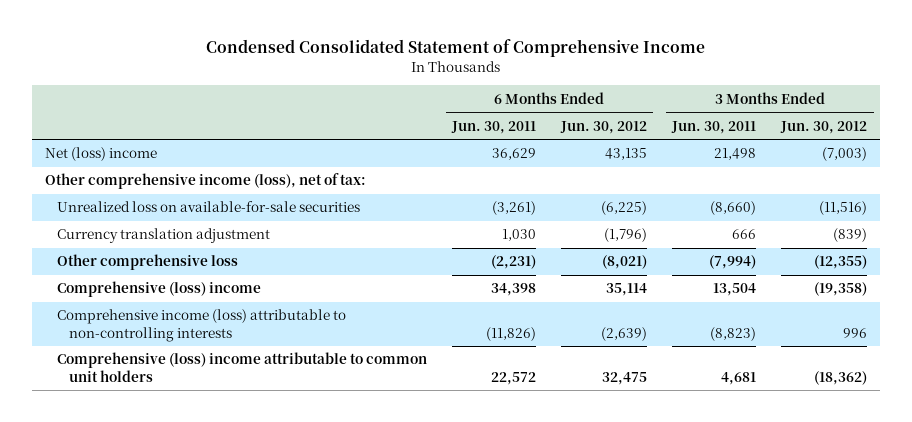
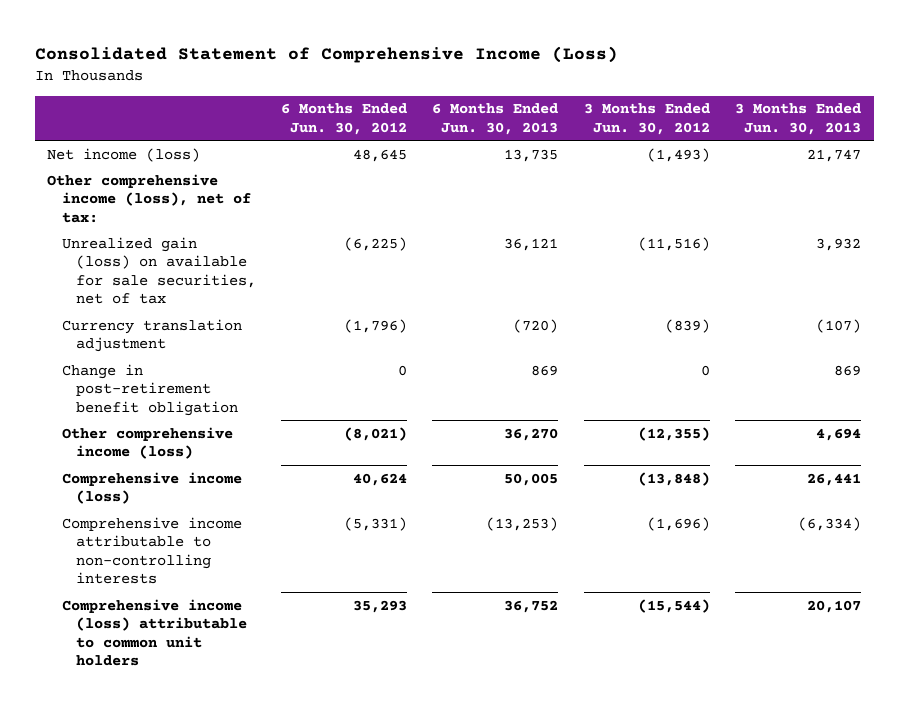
[206,39,706,58] Condensed Consolidated Statement of Comprehensive Income -> [34,45,618,63] Consolidated Statement of Comprehensive Income (Loss)
[450,120,536,134] Jun. 30, 2011 -> none
[671,120,757,134] Jun. 30, 2011 -> none
none -> [432,103,559,135] 6 Months Ended Jun. 30, 2013
none -> [735,103,862,135] 3 Months Ended Jun. 30, 2013
[44,147,157,162] Net (loss) income -> [47,147,201,162] Net income (loss)
[605,148,648,161] 43,135 -> [353,148,408,162] 48,645
[822,147,868,162] (7,003) -> [646,147,710,162] (1,493)
[56,201,360,213] Unrealized loss on available-for-sale securities -> [61,236,256,305] Unrealized gain (loss) on available for sale securities, net of tax
none -> [61,363,238,416] Change in post-retirement benefit obligation
[56,254,238,271] Other comprehensive loss -> [61,426,233,460] Other comprehensive income (loss)
[56,281,261,298] Comprehensive (loss) income -> [61,471,242,505] Comprehensive income (loss)
[606,283,648,297] 35,114 -> [353,472,408,486] 40,624
[814,282,868,297] (19,358) -> [637,471,710,486] (13,848)
[56,309,346,342] Comprehensive income (loss) attributable to non-controlling interests -> [61,516,242,585] Comprehensive income attributable to non-controlling interests
[601,326,648,341] (2,639) -> [344,516,408,531] (5,331)
[843,327,868,338] 996 -> [646,516,710,531] (1,696)
[56,352,427,382] Comprehensive (loss) income attributable to common unit holders -> [61,598,247,667] Comprehensive income (loss) attributable to common unit holders
[602,371,648,385] 32,475 -> [353,599,408,613] 35,293
[814,370,868,385] (18,362) -> [637,598,710,613] (15,544)

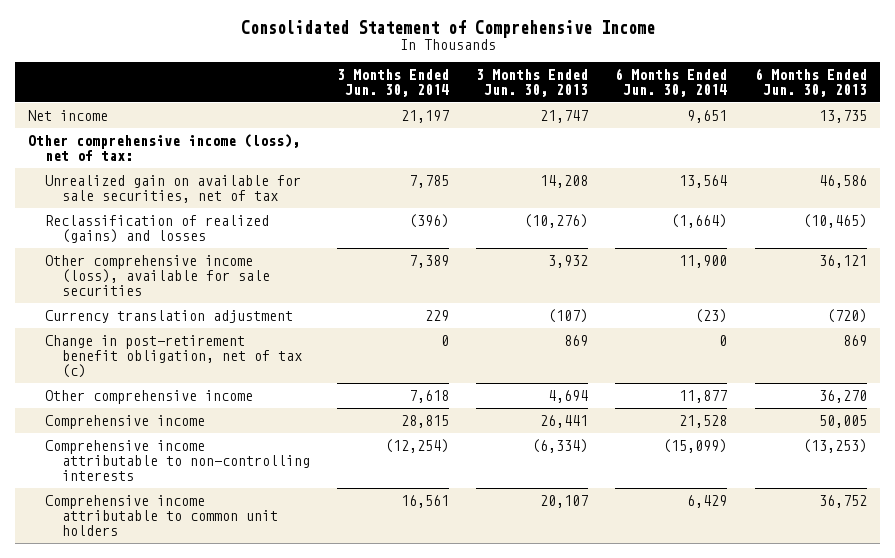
[34,45,618,63] Consolidated Statement of Comprehensive Income (Loss) -> [240,19,655,38] Consolidated Statement of Comprehensive Income
[281,103,408,135] 6 Months Ended Jun. 30, 2012 -> none
[583,103,710,135] 3 Months Ended Jun. 30, 2012 -> none
none -> [336,68,449,97] 3 Months Ended Jun. 30, 2014
none -> [615,67,728,97] 6 Months Ended Jun. 30, 2014
[47,147,201,162] Net income (loss) -> [28,109,109,121] Net income
[61,236,256,305] Unrealized gain (loss) on available for sale securities, net of tax -> [45,174,302,204] Unrealized gain on available for sale securities, net of tax
[504,237,559,251] 36,121 -> [818,174,867,188] 46,586
[816,237,862,251] 3,932 -> [540,174,589,188] 14,208
none -> [45,214,270,244] Reclassification of realized (gains) and losses
none -> [45,254,270,297] Other comprehensive income (loss), available for sale securities
[61,363,238,416] Change in post-retirement benefit obligation -> [45,334,302,379] Change in post-retirement benefit obligation, net of tax (c)
[61,426,233,460] Other comprehensive income (loss) -> [45,389,254,404] Other comprehensive income
[61,471,242,505] Comprehensive income (loss) -> [45,414,206,429] Comprehensive income
[61,598,247,667] Comprehensive income (loss) attributable to common unit holders -> [45,494,278,537] Comprehensive income attributable to common unit holders

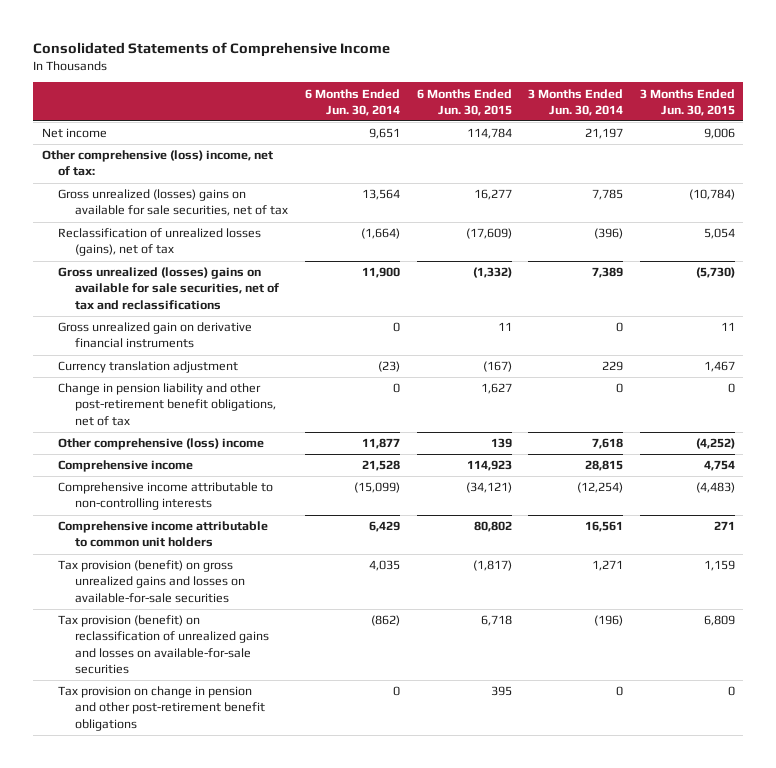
[240,19,655,38] Consolidated Statement of Comprehensive Income -> [33,41,391,57] Consolidated Statements of Comprehensive Income
[476,68,589,97] 3 Months Ended Jun. 30, 2013 -> none
[754,67,867,97] 6 Months Ended Jun. 30, 2013 -> none
none -> [416,88,512,116] 6 Months Ended Jun. 30, 2015
none -> [639,88,735,116] 3 Months Ended Jun. 30, 2015
[28,133,301,162] Other comprehensive income (loss), net of tax: -> [41,150,273,177] Other comprehensive (loss) income, net of tax:
[45,174,302,204] Unrealized gain on available for sale securities, net of tax -> [58,189,289,217] Gross unrealized (losses) gains on available for sale securities, net of tax
[45,214,270,244] Reclassification of realized (gains) and losses -> [58,228,262,257] Reclassification of unrealized losses (gains), net of tax
[45,254,270,297] Other comprehensive income (loss), available for sale securities -> [58,267,280,310] Gross unrealized (losses) gains on available for sale securities, net of tax and reclassifications
none -> [58,322,253,349] Gross unrealized gain on derivative financial instruments
[45,334,302,379] Change in post-retirement benefit obligation, net of tax (c) -> [58,383,277,426] Change in pension liability and other post-retirement benefit obligations, net of tax
[45,389,254,404] Other comprehensive income -> [58,438,265,451] Other comprehensive (loss) income
none -> [58,560,246,603] Tax provision (benefit) on gross unrealized gains and losses on available-for-sale securities
none -> [58,615,270,674] Tax provision (benefit) on reclassification of unrealized gains and losses on available-for-sale securities
none -> [58,686,266,731] Tax provision on change in pension and other post-retirement benefit obligations

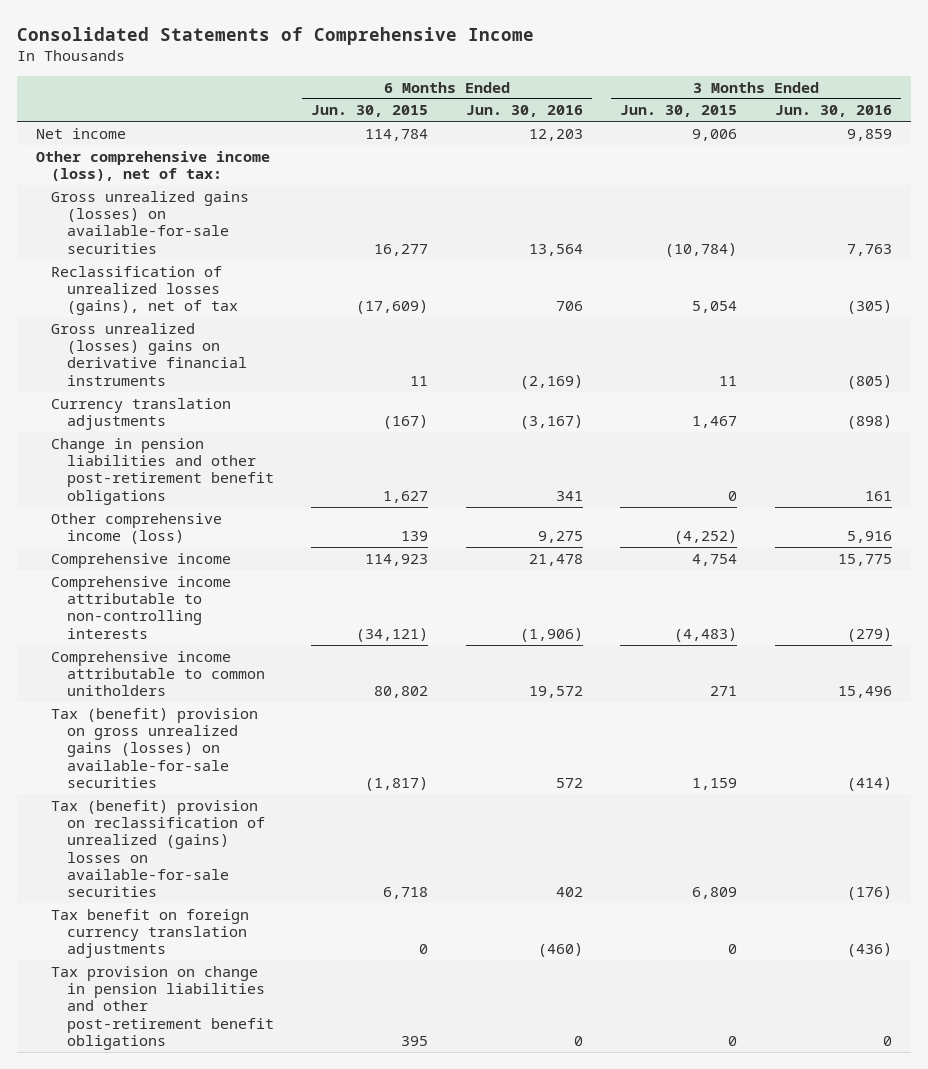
[304,88,400,116] 6 Months Ended Jun. 30, 2014 -> none
[528,88,624,116] 3 Months Ended Jun. 30, 2014 -> none
none -> [465,105,583,118] Jun. 30, 2016
none -> [774,105,892,118] Jun. 30, 2016
[41,150,273,177] Other comprehensive (loss) income, net of tax: -> [36,150,271,182] Other comprehensive income (loss), net of tax:
[58,189,289,217] Gross unrealized (losses) gains on available for sale securities, net of tax -> [51,190,250,254] Gross unrealized gains (losses) on available-for-sale securities
[58,267,280,310] Gross unrealized (losses) gains on available for sale securities, net of tax and reclassifications -> none
[58,322,253,349] Gross unrealized gain on derivative financial instruments -> [51,322,247,386] Gross unrealized (losses) gains on derivative financial instruments
[58,361,239,374] Currency translation adjustment -> [51,397,232,431] Currency translation adjustments
[58,383,277,426] Change in pension liability and other post-retirement benefit obligations, net of tax -> [51,437,274,505] Change in pension liabilities and other post-retirement benefit obligations
[58,438,265,451] Other comprehensive (loss) income -> [51,512,223,545] Other comprehensive income (loss)
[58,521,269,548] Comprehensive income attributable to common unit holders -> [51,650,265,697] Comprehensive income attributable to common unitholders
[58,560,246,603] Tax provision (benefit) on gross unrealized gains and losses on available-for-sale securities -> [51,707,259,789] Tax (benefit) provision on gross unrealized gains (losses) on available-for-sale securities
[58,615,270,674] Tax provision (benefit) on reclassification of unrealized gains and losses on available-for-sale securities -> [51,799,265,898] Tax (benefit) provision on reclassification of unrealized (gains) losses on available-for-sale securities
none -> [51,908,250,959] Tax benefit on foreign currency translation adjustments
[58,686,266,731] Tax provision on change in pension and other post-retirement benefit obligations -> [51,965,274,1051] Tax provision on change in pension liabilities and other post-retirement benefit obligations

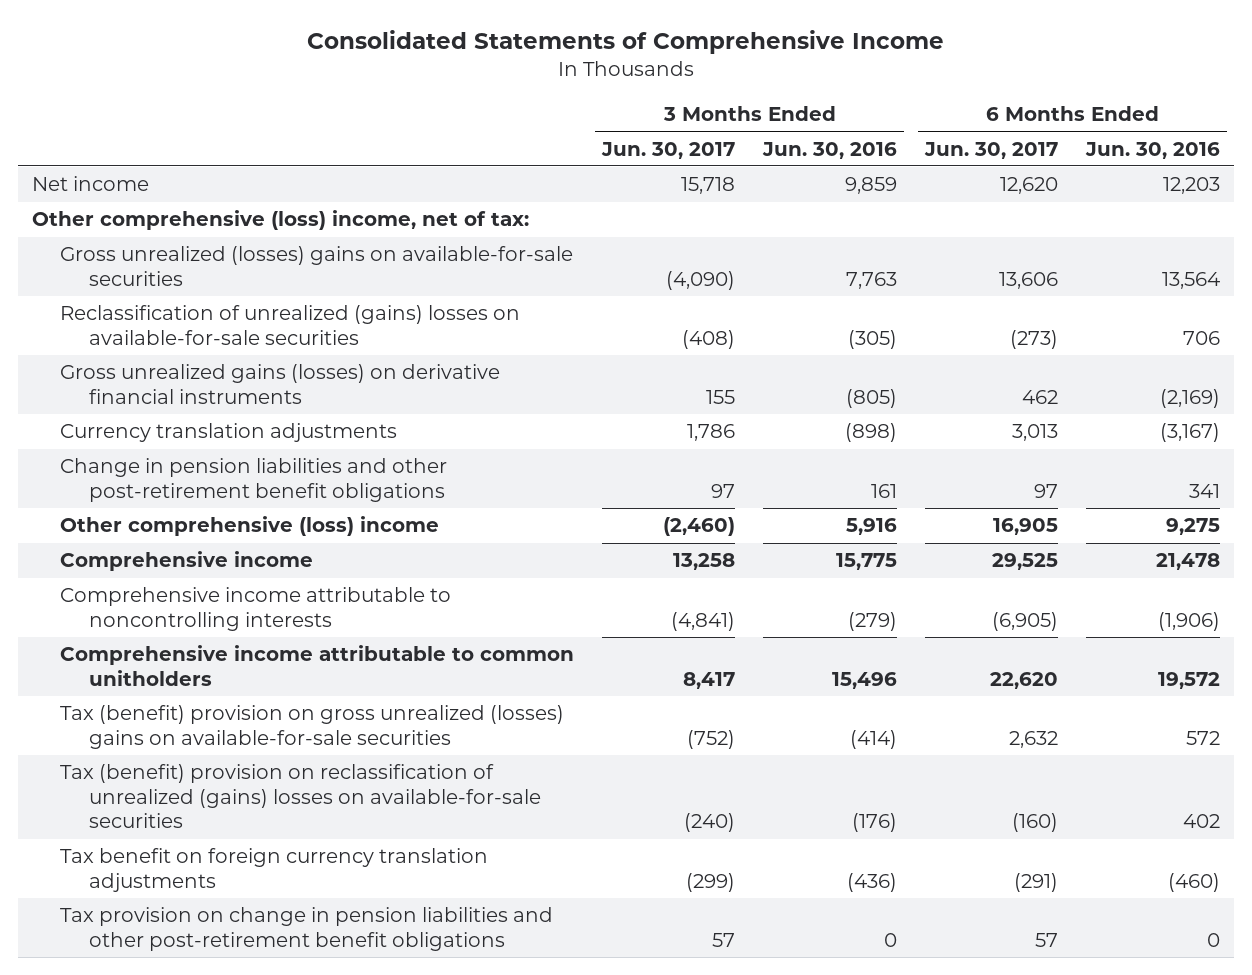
[311,105,429,118] Jun. 30, 2015 -> none
[620,105,738,118] Jun. 30, 2015 -> none
none -> [601,141,736,159] Jun. 30, 2017
none -> [924,141,1059,159] Jun. 30, 2017
[36,150,271,182] Other comprehensive income (loss), net of tax: -> [31,210,529,231] Other comprehensive (loss) income, net of tax:
[51,190,250,254] Gross unrealized gains (losses) on available-for-sale securities -> [60,246,574,286] Gross unrealized (losses) gains on available-for-sale securities
[51,265,238,316] Reclassification of unrealized losses (gains), net of tax -> [60,305,521,345] Reclassification of unrealized (gains) losses on available-for-sale securities
[51,322,247,386] Gross unrealized (losses) gains on derivative financial instruments -> [60,364,501,404] Gross unrealized gains (losses) on derivative financial instruments
[51,512,223,545] Other comprehensive income (loss) -> [60,516,440,537] Other comprehensive (loss) income
[51,575,232,639] Comprehensive income attributable to non-controlling interests -> [60,587,452,631] Comprehensive income attributable to noncontrolling interests
[51,707,259,789] Tax (benefit) provision on gross unrealized gains (losses) on available-for-sale securities -> [60,705,565,749] Tax (benefit) provision on gross unrealized (losses) gains on available-for-sale securities

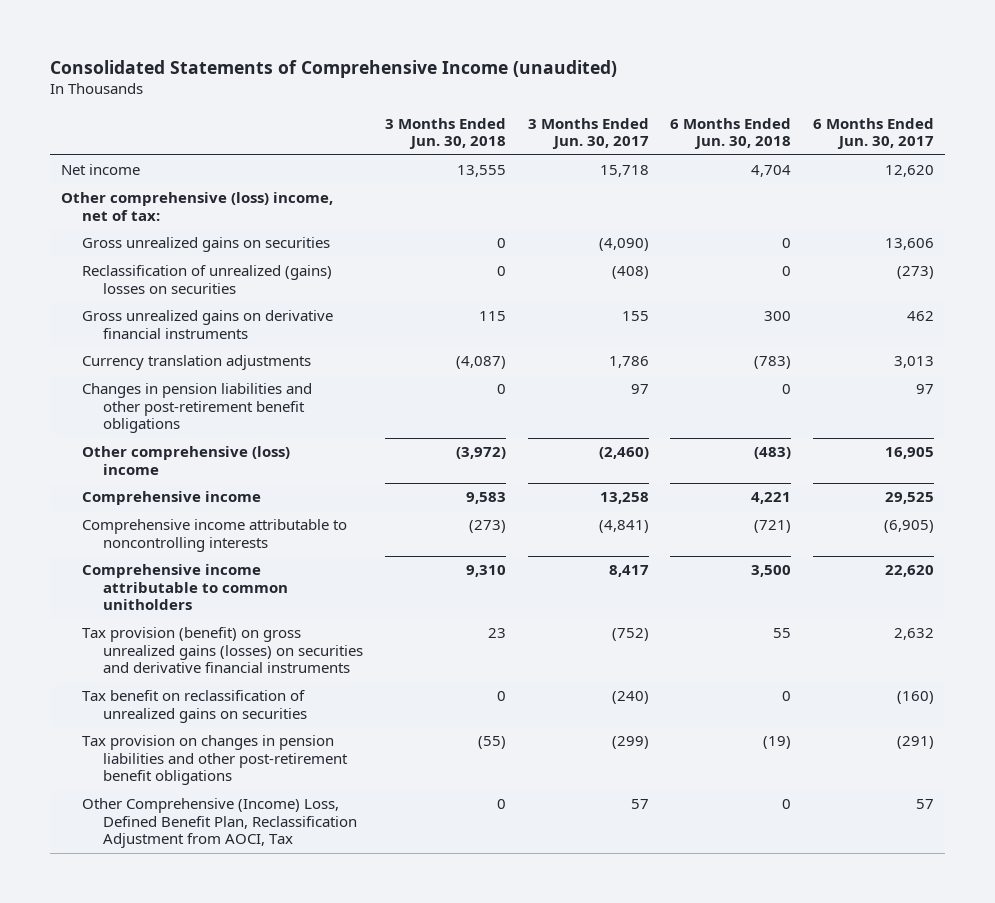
[306,30,944,55] Consolidated Statements of Comprehensive Income -> [50,59,618,78] Consolidated Statements of Comprehensive Income (unaudited)
[762,141,898,159] Jun. 30, 2016 -> none
[1085,141,1221,159] Jun. 30, 2016 -> none
none -> [384,117,506,150] 3 Months Ended Jun. 30, 2018
none -> [670,117,792,150] 6 Months Ended Jun. 30, 2018
[60,246,574,286] Gross unrealized (losses) gains on available-for-sale securities -> [81,237,330,253] Gross unrealized gains on securities
[60,305,521,345] Reclassification of unrealized (gains) losses on available-for-sale securities -> [81,265,332,294] Reclassification of unrealized (gains) losses on securities
[60,364,501,404] Gross unrealized gains (losses) on derivative financial instruments -> [81,310,333,339] Gross unrealized gains on derivative financial instruments
[60,458,448,502] Change in pension liabilities and other post-retirement benefit obligations -> [81,383,312,434] Changes in pension liabilities and other post-retirement benefit obligations
[60,705,565,749] Tax (benefit) provision on gross unrealized (losses) gains on available-for-sale securities -> [81,627,363,674] Tax provision (benefit) on gross unrealized gains (losses) on securities and derivative financial instruments
[60,764,542,829] Tax (benefit) provision on reclassification of unrealized (gains) losses on available-for-sale securities -> [81,690,307,723] Tax benefit on reclassification of unrealized gains on securities
[60,848,489,892] Tax benefit on foreign currency translation adjustments -> [81,735,348,786] Tax provision on changes in pension liabilities and other post-retirement benefit obligations
[60,907,554,951] Tax provision on change in pension liabilities and other post-retirement benefit obligations -> [81,798,357,849] Other Comprehensive (Income) Loss, Defined Benefit Plan, Reclassification Adjustment from AOCI, Tax

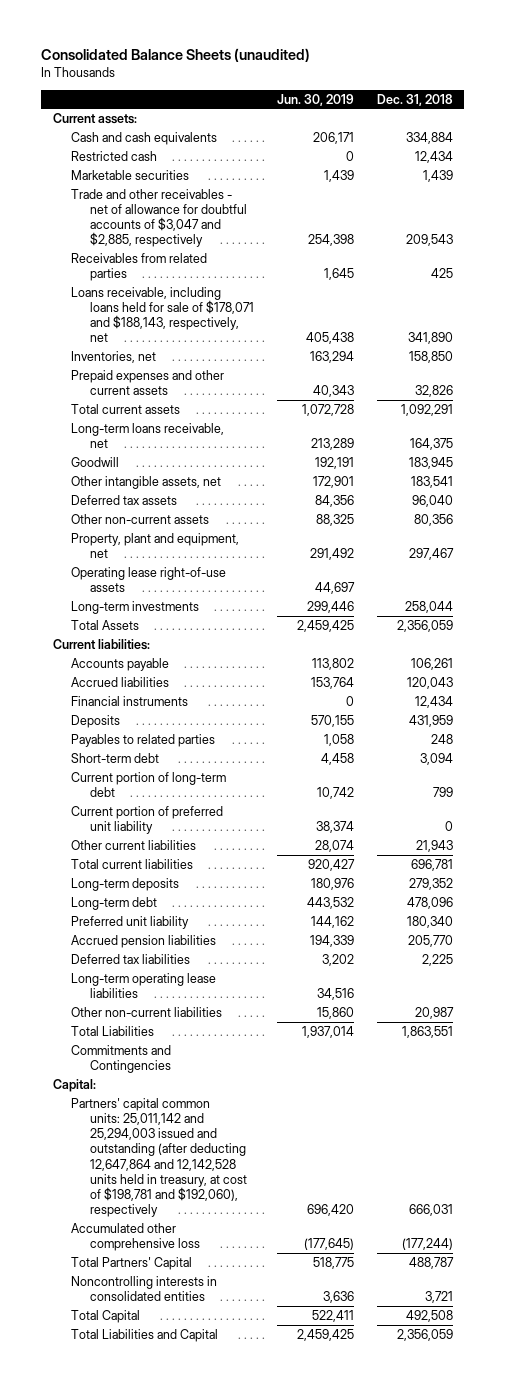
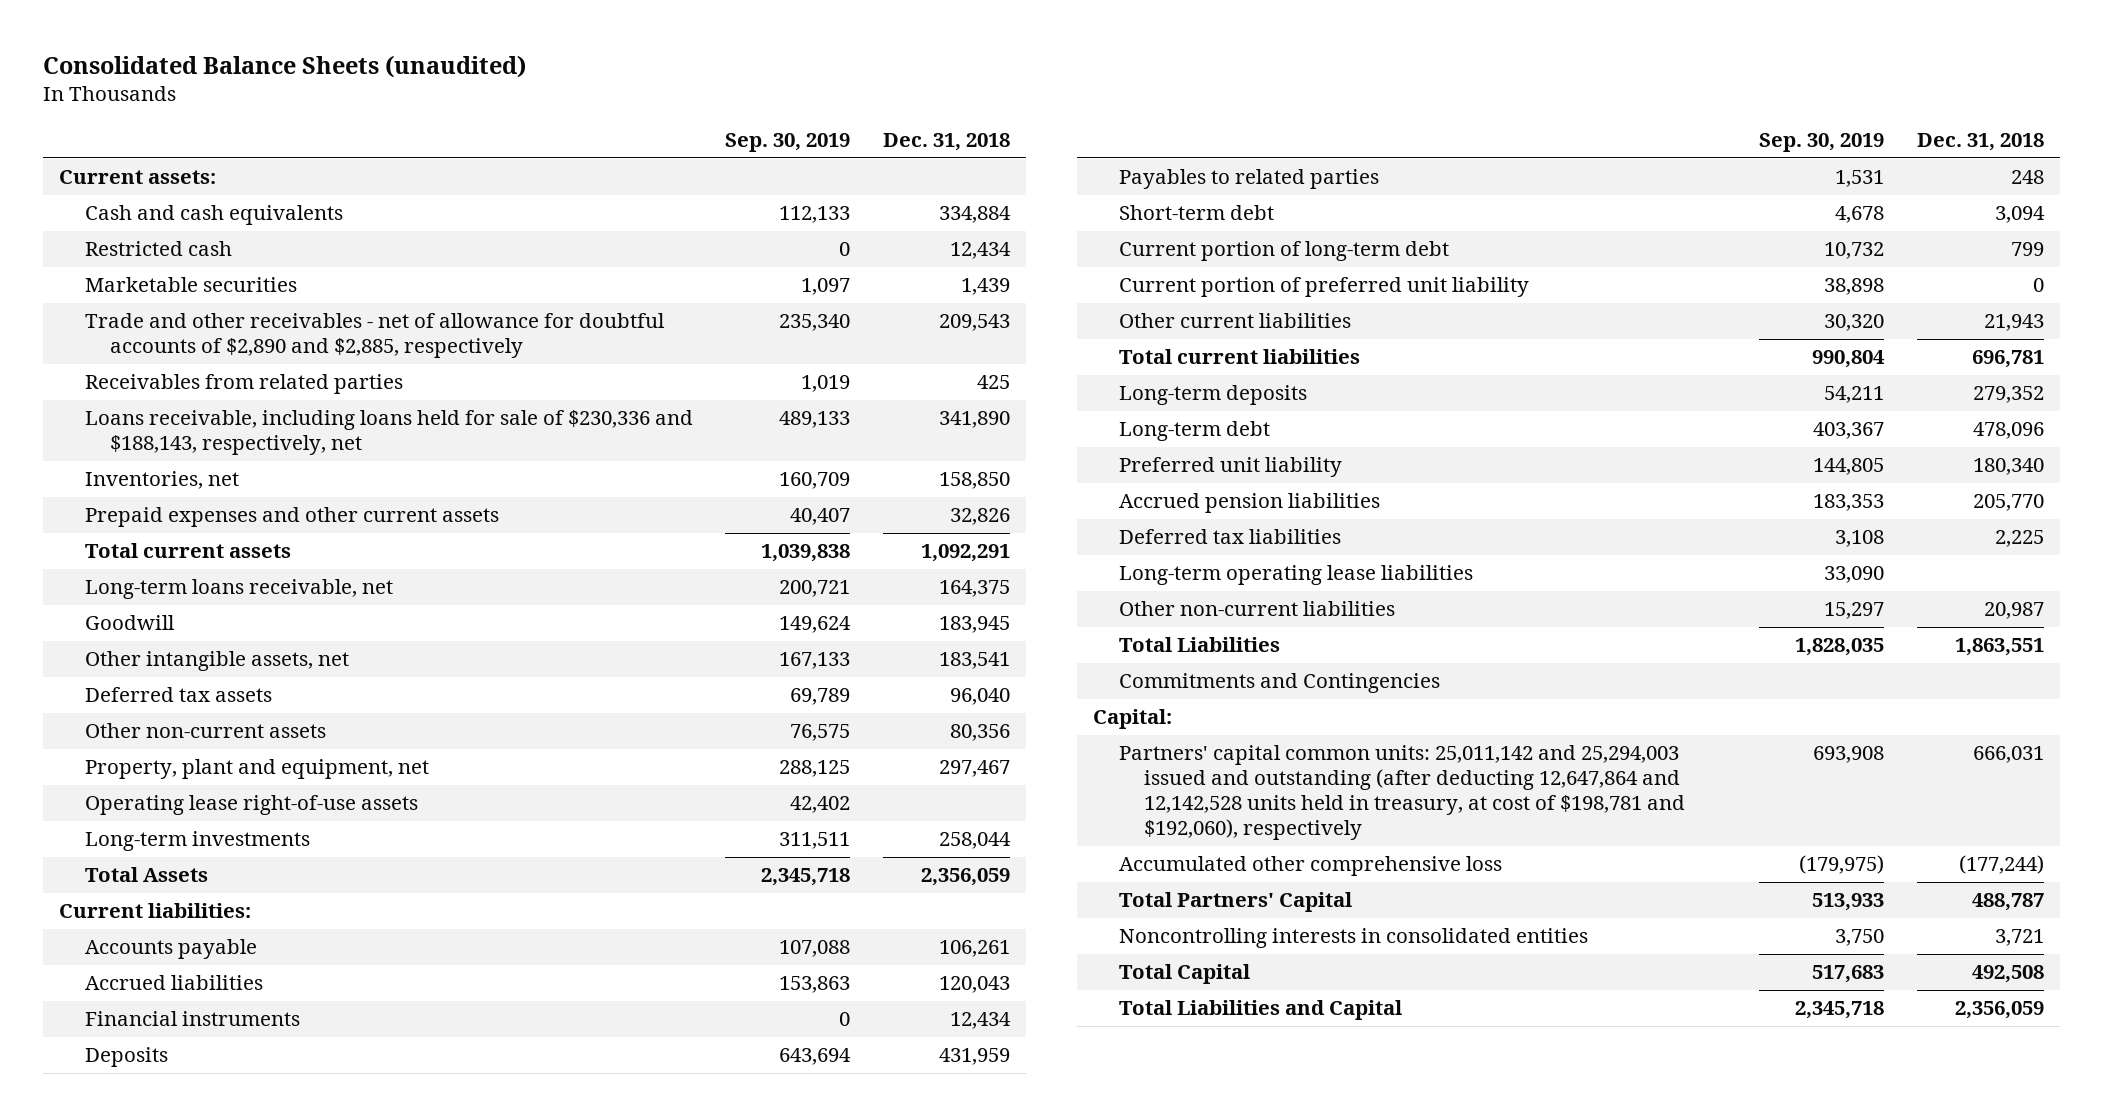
[276,93,354,106] Jun. 30, 2019 -> none
none -> [725,132,851,152] Sep. 30, 2019
[71,188,247,248] Trade and other receivables - net of allowance for doubtful accounts of $3,047 and $2,885, respectively -> [84,313,665,359] Trade and other receivables - net of allowance for doubtful accounts of $2,890 and $2,885, respectively
[71,286,254,343] Loans receivable, including loans held for sale of $178,071 and $188,143, respectively, net -> [84,410,693,456] Loans receivable, including loans held for sale of $230,336 and $188,143, respectively, net

